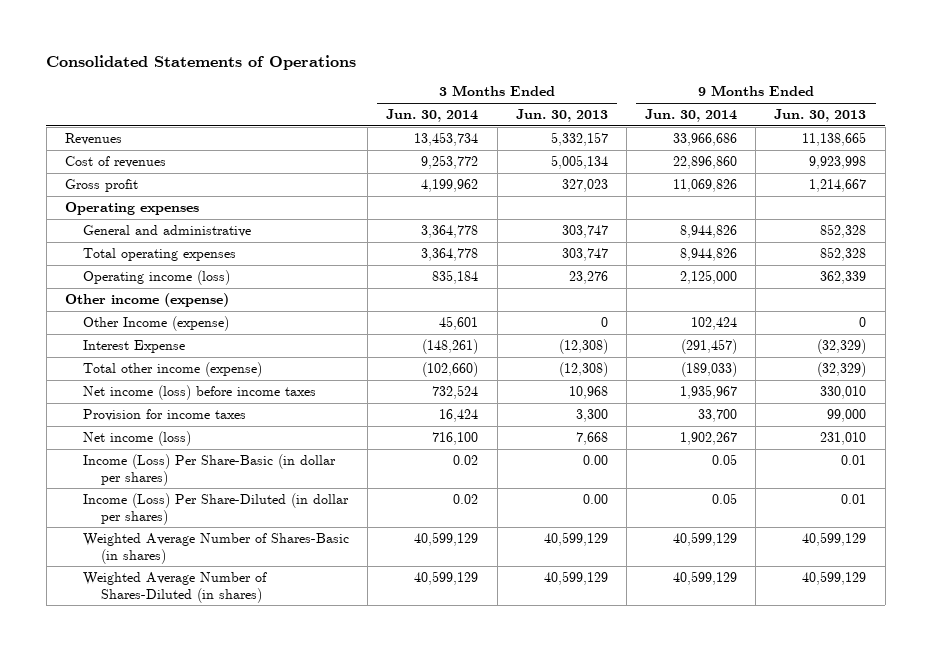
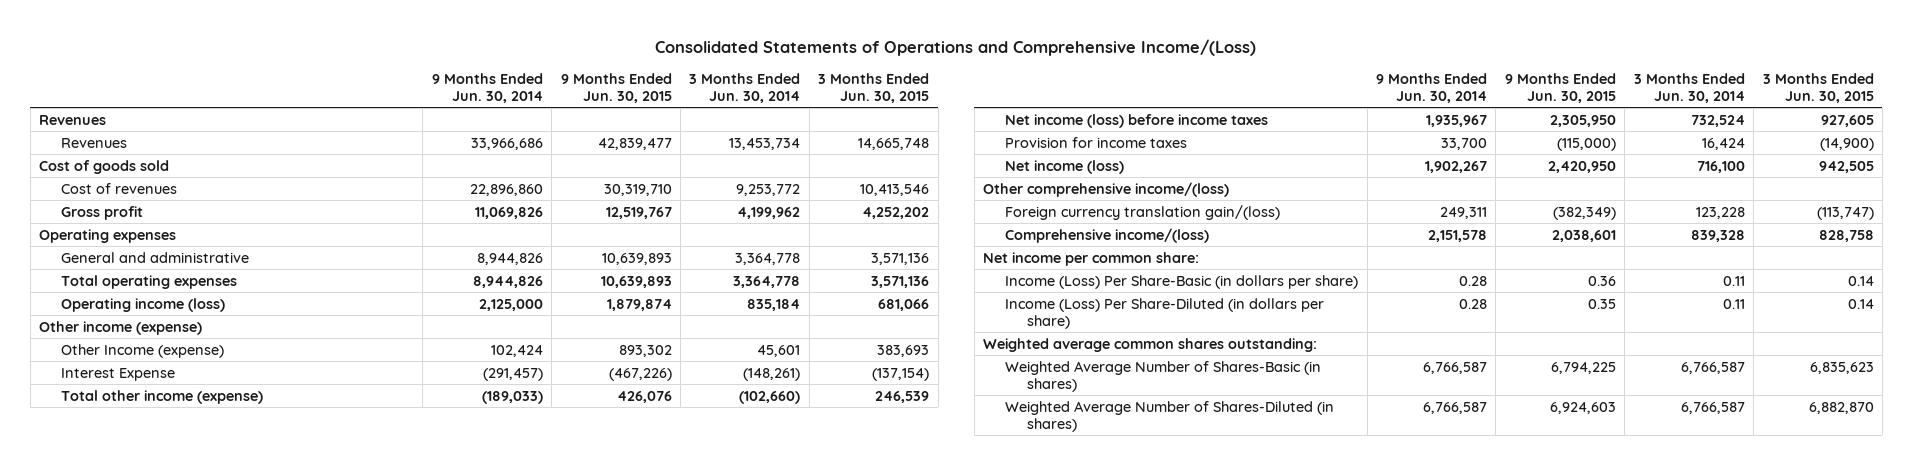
[46,55,357,71] Consolidated Statements of Operations -> [655,38,1257,56] Consolidated Statements of Operations and Comprehensive Income/(Loss)
[515,109,608,123] Jun. 30, 2013 -> none
[774,109,867,123] Jun. 30, 2013 -> none
none -> [560,72,672,103] 9 Months Ended Jun. 30, 2015
none -> [818,72,930,103] 3 Months Ended Jun. 30, 2015
none -> [39,114,107,125] Revenues
none -> [39,159,170,174] Cost of goods sold
none -> [983,181,1230,197] Other comprehensive income/(loss)
none -> [1005,204,1281,220] Foreign currency translation gain/(loss)
none -> [1005,227,1210,243] Comprehensive income/(loss)
none -> [983,251,1200,266] Net income per common share:
[83,453,337,486] Income (Loss) Per Share-Basic (in dollar per shares) -> [1005,274,1359,289] Income (Loss) Per Share-Basic (in dollars per share)
[453,454,479,465] 0.02 -> [1722,275,1745,286] 0.11
[712,453,738,465] 0.05 -> [1458,275,1487,286] 0.28
[83,492,350,525] Income (Loss) Per Share-Diluted (in dollar per shares) -> [1005,297,1325,329] Income (Loss) Per Share-Diluted (in dollars per share)
[453,493,479,504] 0.02 -> [1722,298,1745,309] 0.11
[712,492,738,504] 0.05 -> [1458,298,1487,309] 0.28
none -> [983,337,1318,352] Weighted average common shares outstanding:
[414,531,479,546] 40,599,129 -> [1680,361,1745,374] 6,766,587
[673,531,738,546] 40,599,129 -> [1422,361,1487,374] 6,766,587
[414,570,479,585] 40,599,129 -> [1680,401,1745,414] 6,766,587
[673,570,738,585] 40,599,129 -> [1422,401,1487,414] 6,766,587

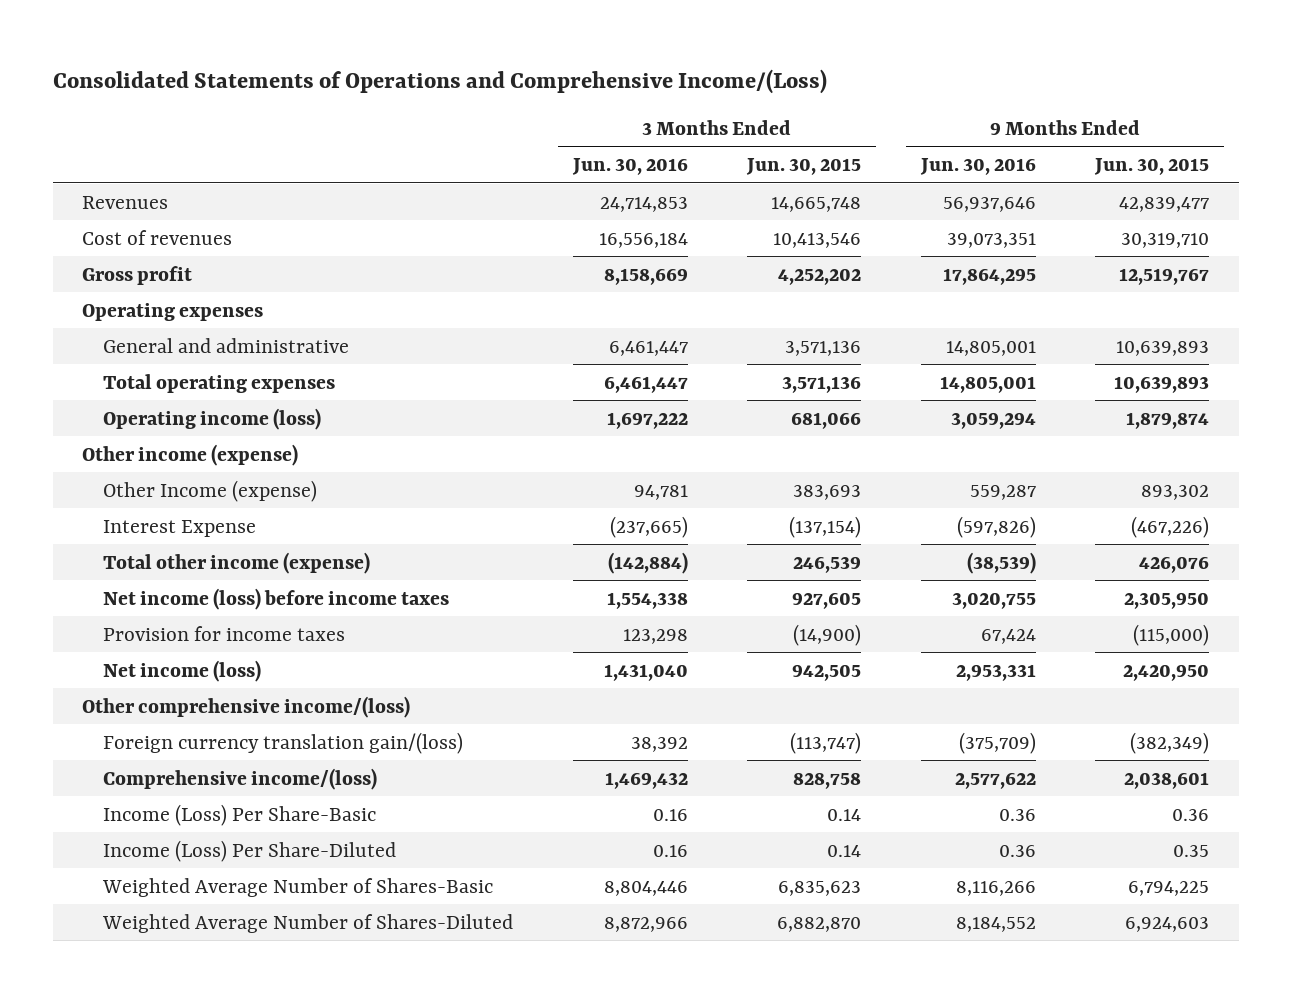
[431,72,543,103] 9 Months Ended Jun. 30, 2014 -> none
[689,72,801,103] 3 Months Ended Jun. 30, 2014 -> none
none -> [571,158,688,176] Jun. 30, 2016
none -> [919,158,1036,176] Jun. 30, 2016
[39,114,107,125] Revenues -> none
[39,159,170,174] Cost of goods sold -> none
[983,251,1200,266] Net income per common share: -> none
[983,337,1318,352] Weighted average common shares outstanding: -> none
[1005,274,1359,289] Income (Loss) Per Share-Basic (in dollars per share) -> [103,803,377,826] Income (Loss) Per Share-Basic
[1005,297,1325,329] Income (Loss) Per Share-Diluted (in dollars per share) -> [103,839,397,862] Income (Loss) Per Share-Diluted
[1005,360,1322,392] Weighted Average Number of Shares-Basic (in shares) -> [102,877,494,897] Weighted Average Number of Shares-Basic
[1005,400,1335,432] Weighted Average Number of Shares-Diluted (in shares) -> [102,913,514,933] Weighted Average Number of Shares-Diluted

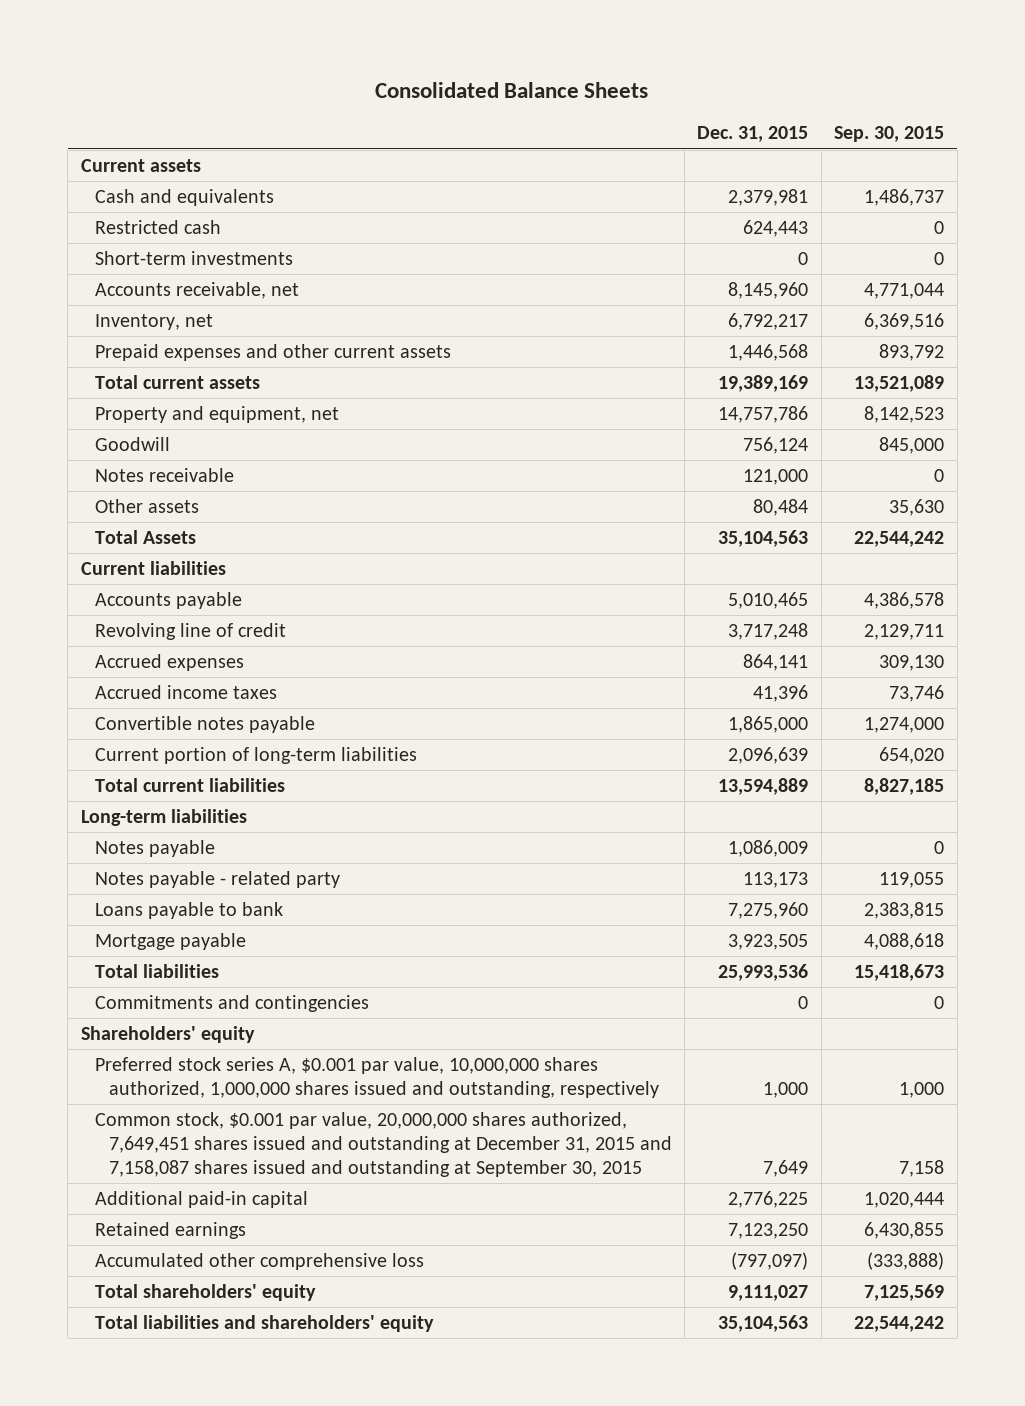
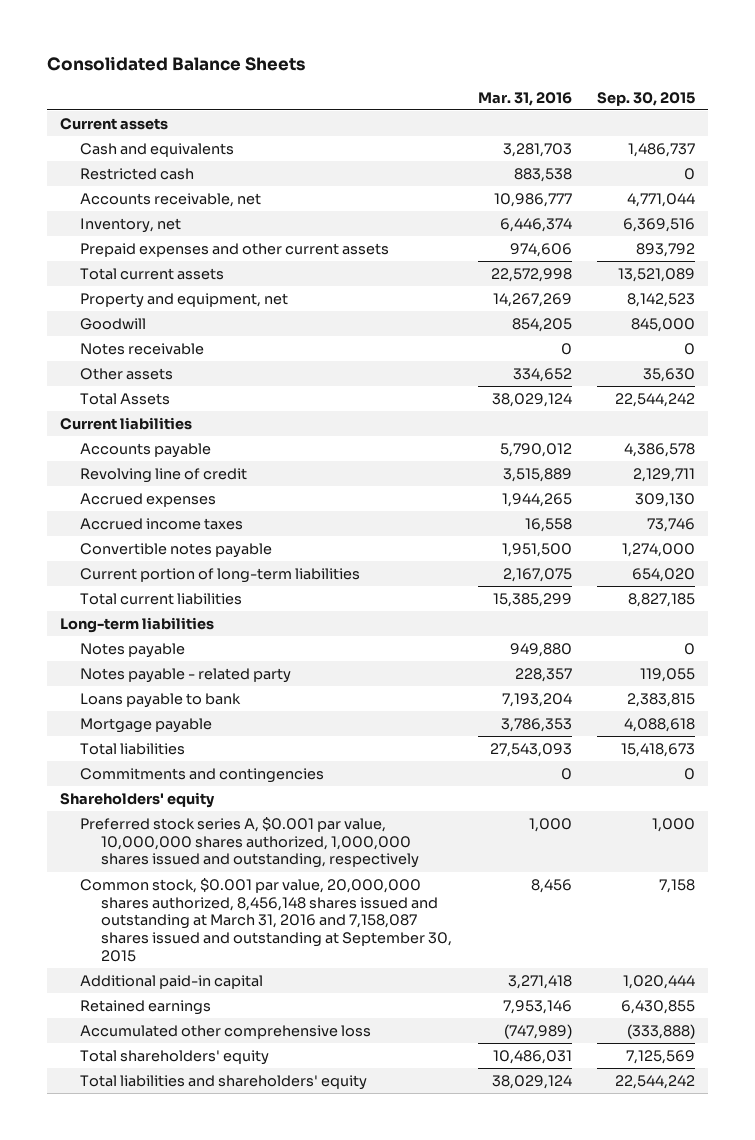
[697,126,809,143] Dec. 31, 2015 -> none
none -> [477,91,572,106] Mar. 31, 2016
[94,250,293,265] Short-term investments -> none
[94,1111,672,1178] Common stock, $0.001 par value, 20,000,000 shares authorized, 7,649,451 shares issued and outstanding at December 31, 2015 and 7,158,087 shares issued and outstanding at September 30, 2015 -> [80,878,452,962] Common stock, $0.001 par value, 20,000,000 shares authorized, 8,456,148 shares issued and outstanding at March 31, 2016 and 7,158,087 shares issued and outstanding at September 30, 2015

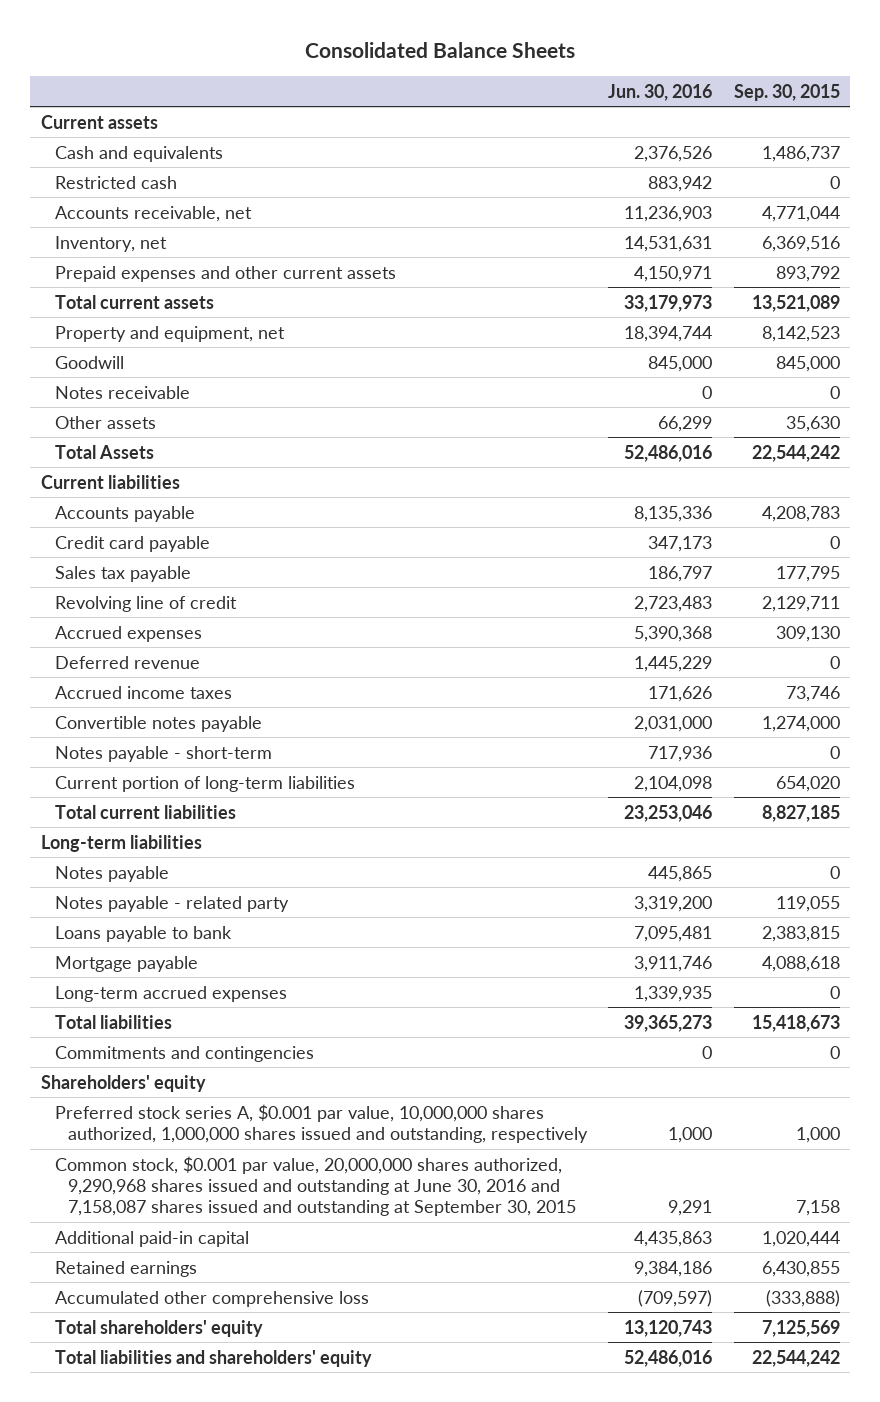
[477,91,572,106] Mar. 31, 2016 -> none
none -> [608,83,713,101] Jun. 30, 2016
[624,443,696,458] 4,386,578 -> [761,505,840,522] 4,208,783
none -> [54,535,210,552] Credit card payable
none -> [54,565,191,582] Sales tax payable
none -> [54,655,200,669] Deferred revenue
none -> [54,745,272,762] Notes payable - short-term
none -> [54,985,287,1002] Long-term accrued expenses
[80,878,452,962] Common stock, $0.001 par value, 20,000,000 shares authorized, 8,456,148 shares issued and outstanding at March 31, 2016 and 7,158,087 shares issued and outstanding at September 30, 2015 -> [54,1155,577,1217] Common stock, $0.001 par value, 20,000,000 shares authorized, 9,290,968 shares issued and outstanding at June 30, 2016 and 7,158,087 shares issued and outstanding at September 30, 2015

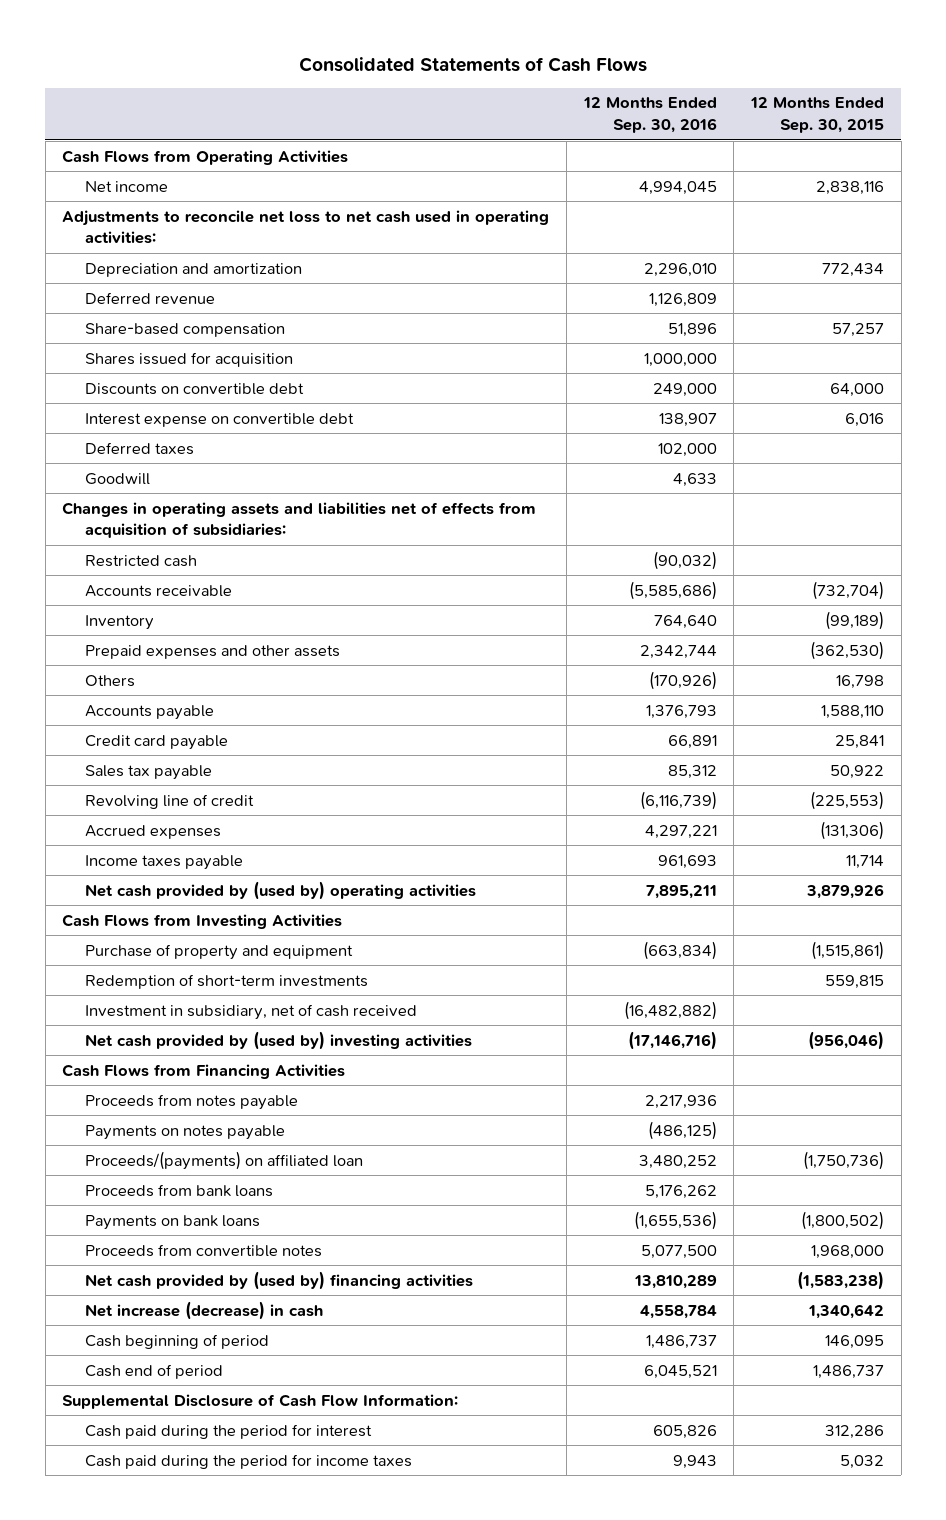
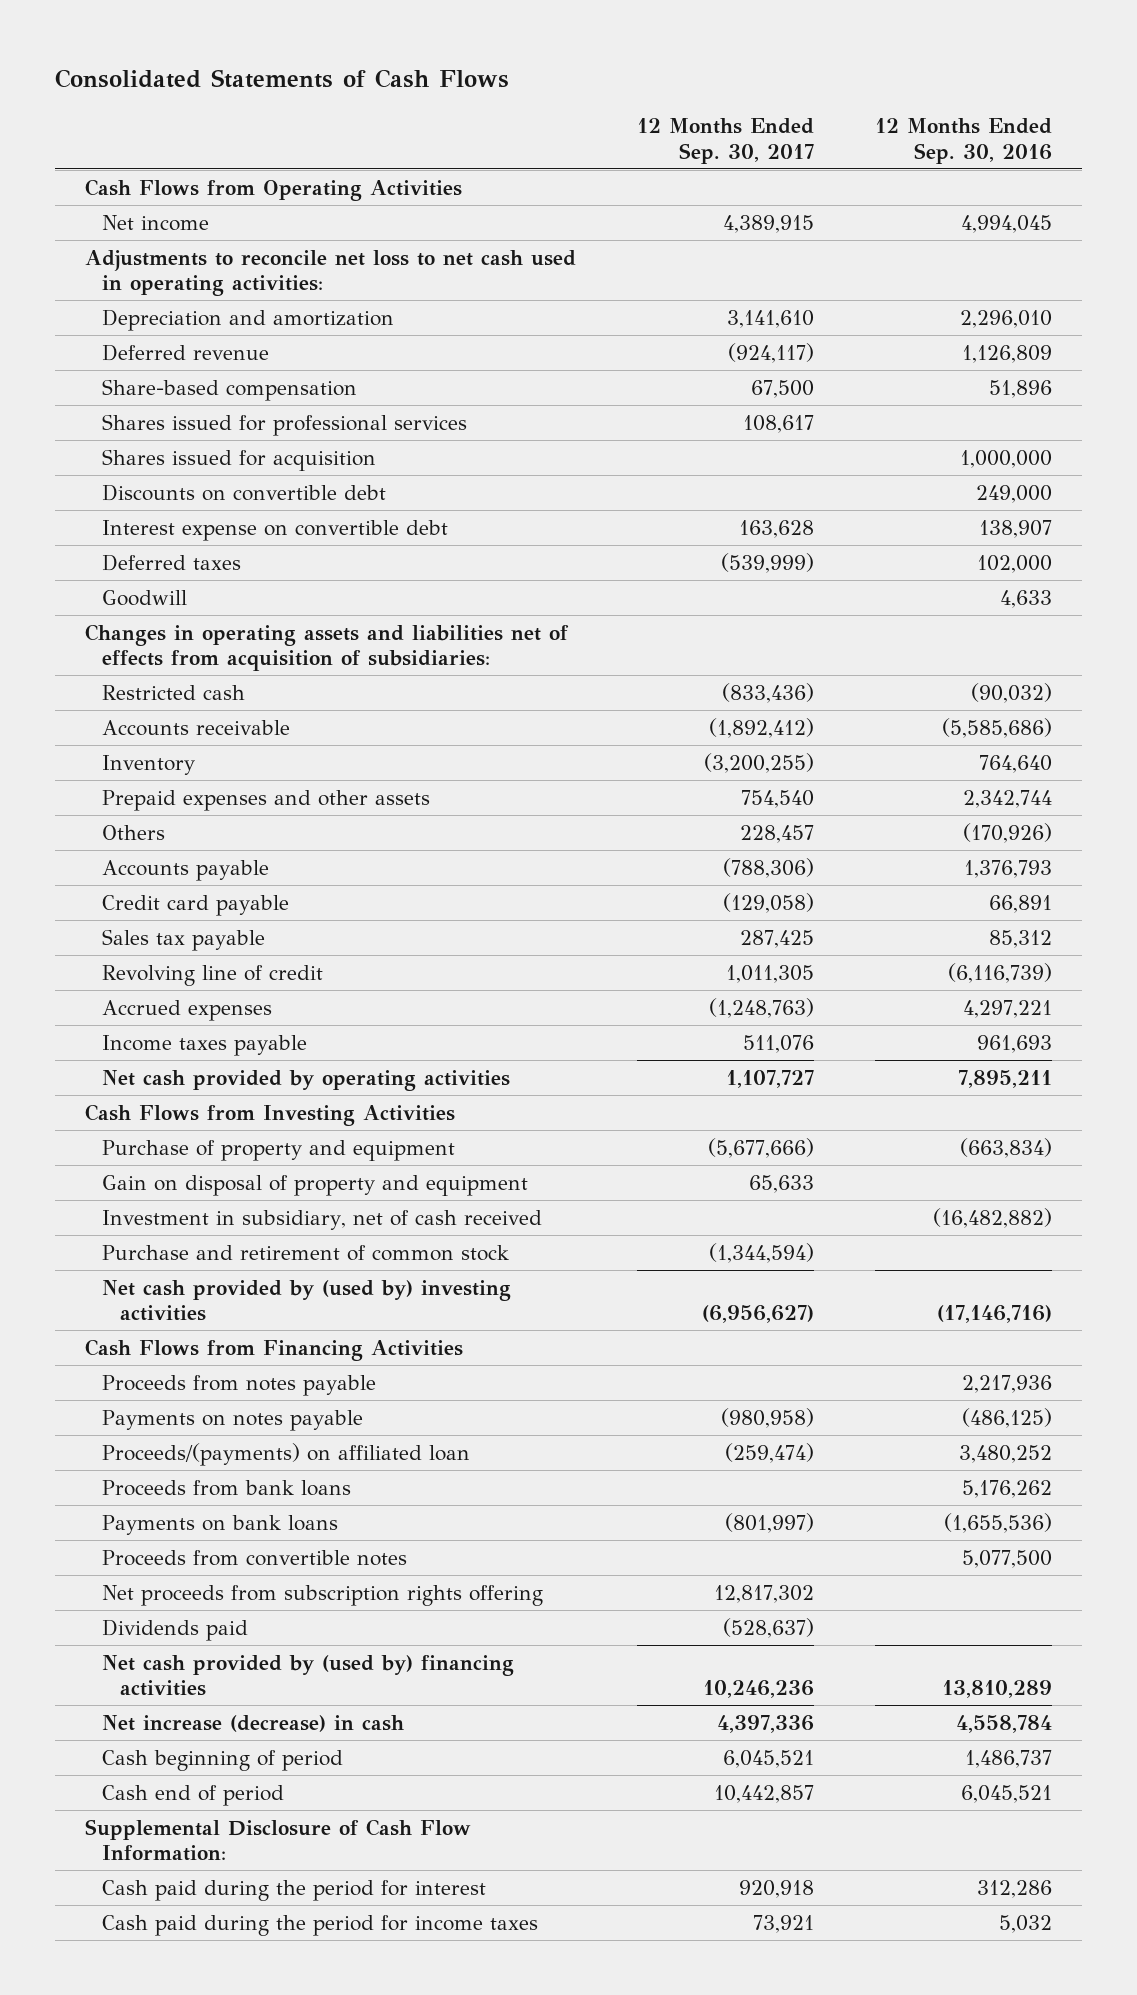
[749,97,884,134] 12 Months Ended Sep. 30, 2015 -> none
none -> [636,118,814,164] 12 Months Ended Sep. 30, 2017
none -> [102,413,468,436] Shares issued for professional services
[85,880,477,900] Net cash provided by (used by) operating activities -> [102,1069,511,1091] Net cash provided by operating activities
[85,973,369,989] Redemption of short-term investments -> none
none -> [102,1174,529,1196] Gain on disposal of property and equipment
none -> [102,1244,510,1261] Purchase and retirement of common stock
none -> [102,1584,544,1606] Net proceeds from subscription rights offering
none -> [102,1618,249,1641] Dividends paid
[652,1424,717,1439] 605,826 -> [976,1879,1052,1898] 312,286
[672,1454,717,1469] 9,943 -> [998,1914,1052,1933] 5,032

